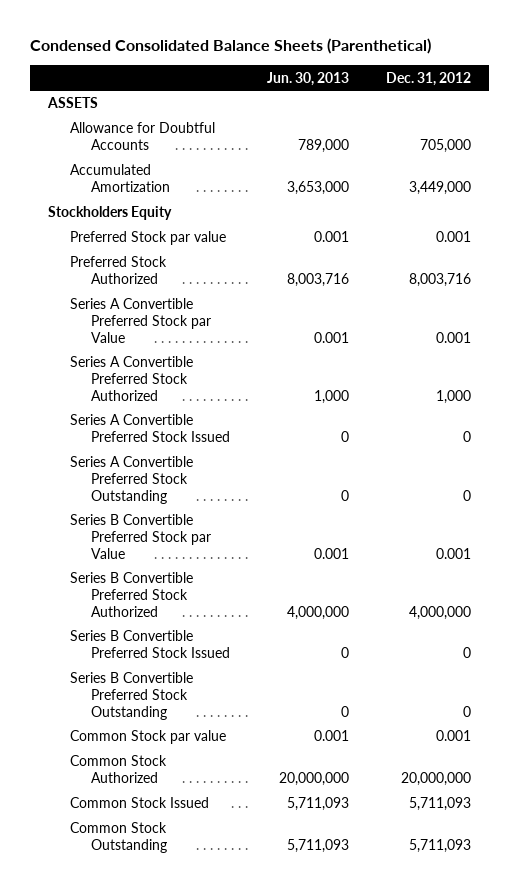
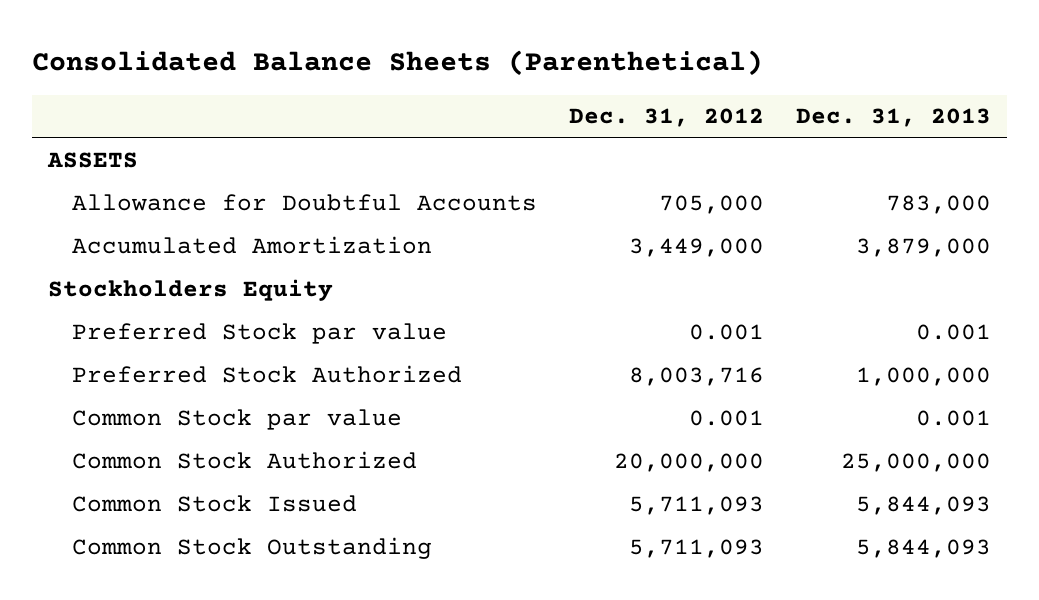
[29,38,431,55] Condensed Consolidated Balance Sheets (Parenthetical) -> [31,49,763,76] Consolidated Balance Sheets (Parenthetical)
[266,71,349,86] Jun. 30, 2013 -> none
none -> [796,108,992,128] Dec. 31, 2013
[69,298,211,343] Series A Convertible Preferred Stock par Value -> none
[69,356,193,401] Series A Convertible Preferred Stock Authorized -> none
[69,414,230,443] Series A Convertible Preferred Stock Issued -> none
[69,456,193,504] Series A Convertible Preferred Stock Outstanding -> none
[69,514,211,559] Series B Convertible Preferred Stock par Value -> none
[69,572,193,617] Series B Convertible Preferred Stock Authorized -> none
[69,630,230,659] Series B Convertible Preferred Stock Issued -> none
[69,672,193,720] Series B Convertible Preferred Stock Outstanding -> none

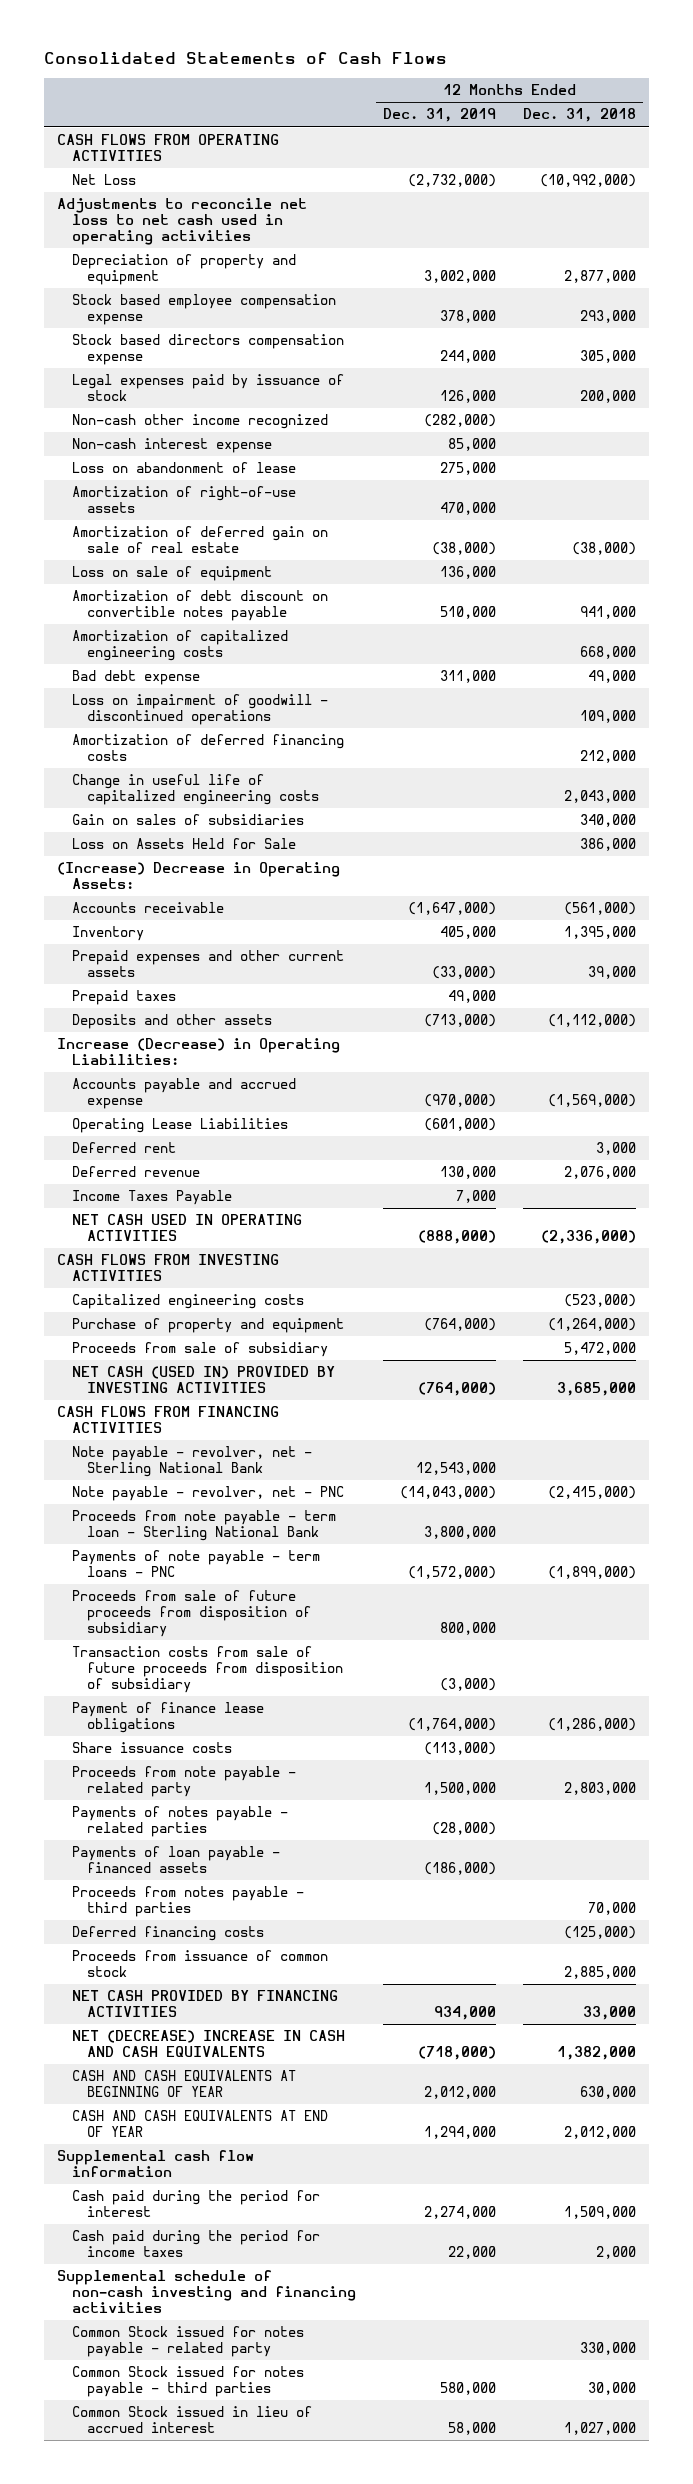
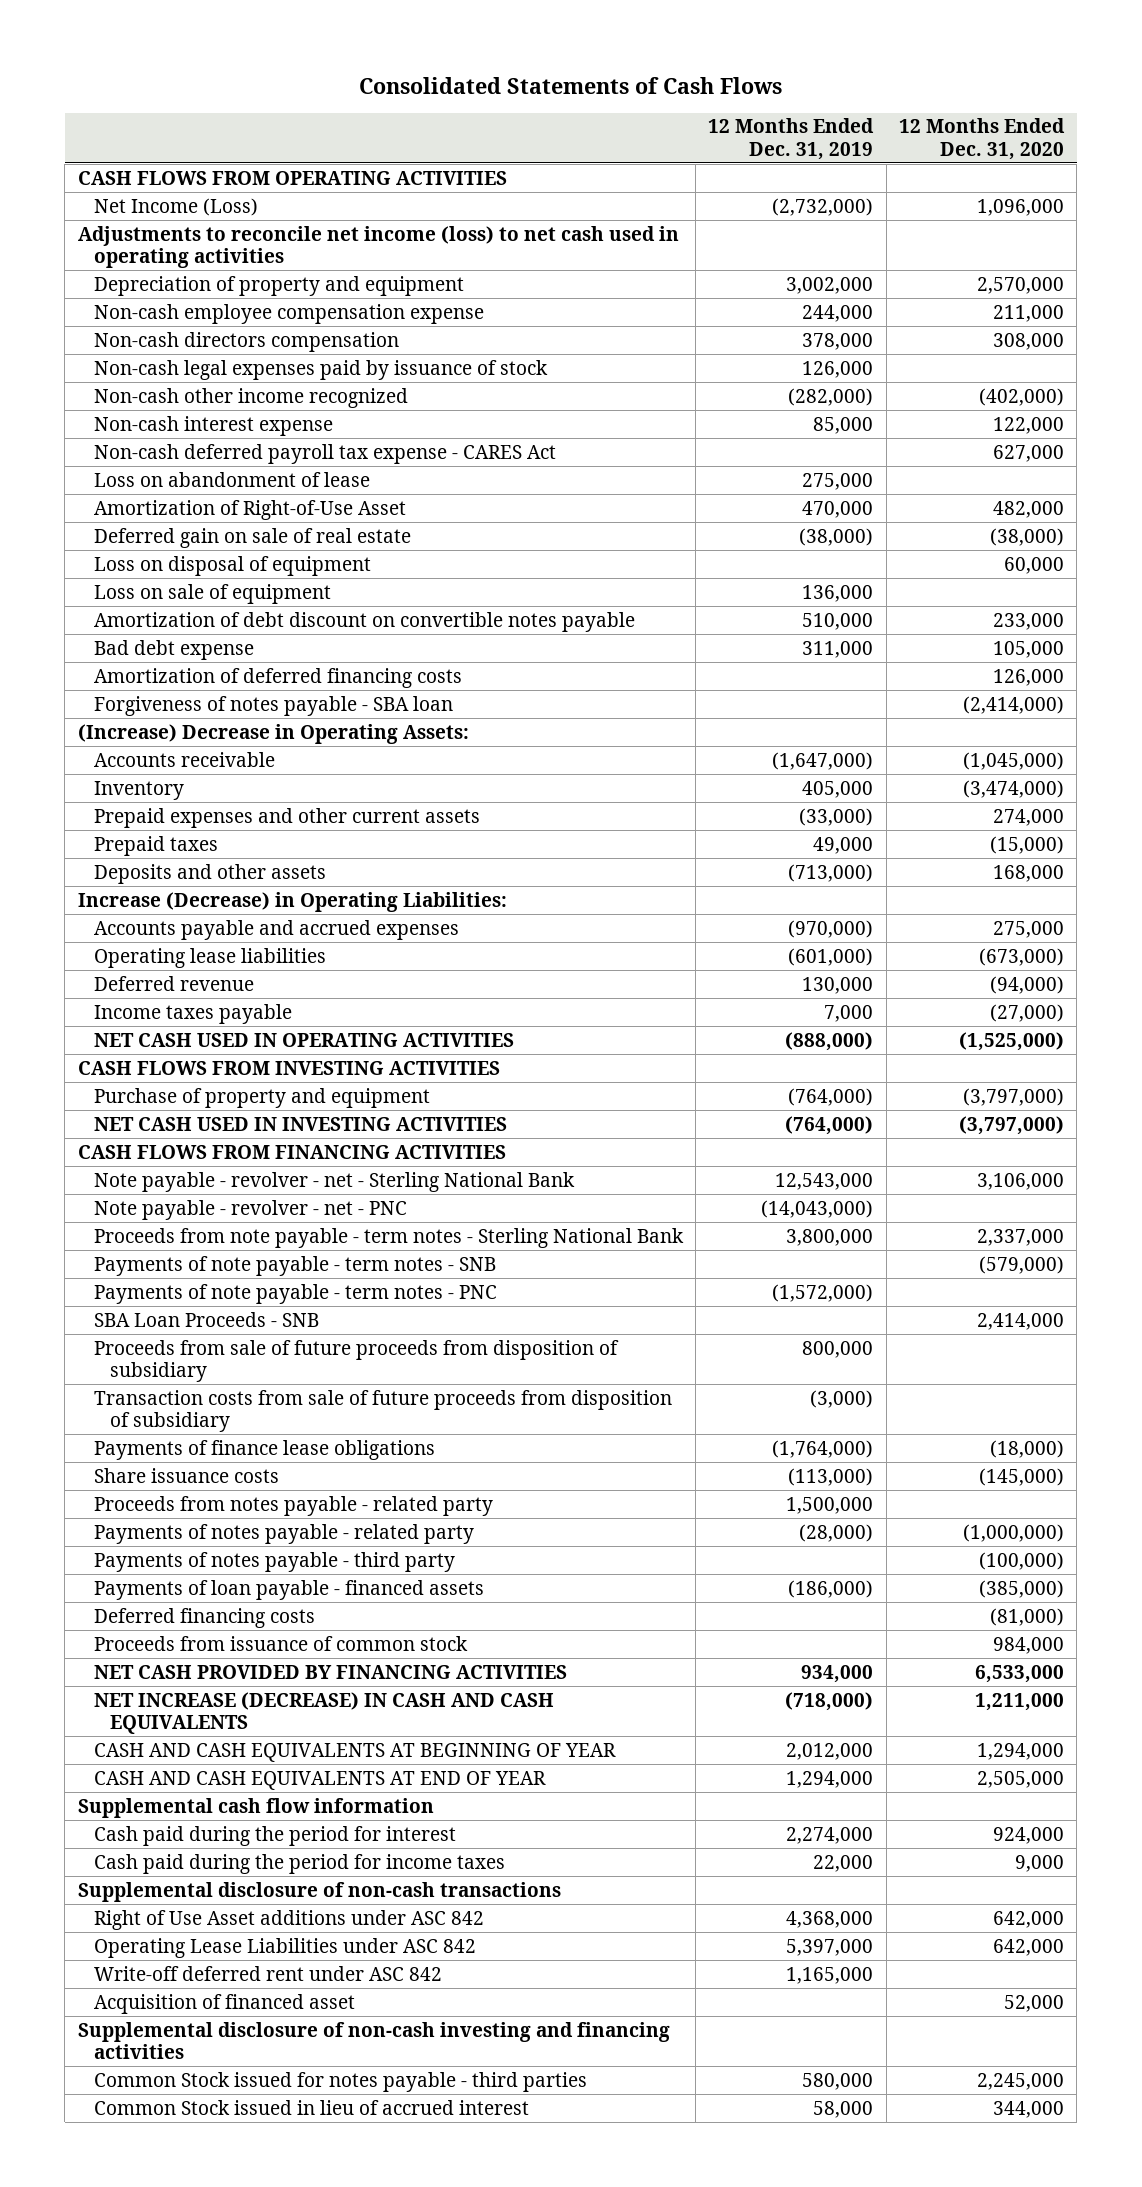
[523,108,637,123] Dec. 31, 2018 -> none
none -> [899,118,1066,160] 12 Months Ended Dec. 31, 2020
[72,174,137,186] Net Loss -> [93,197,258,216] Net Income (Loss)
[57,198,308,245] Adjustments to reconcile net loss to net cash used in operating activities -> [77,225,679,268] Adjustments to reconcile net income (loss) to net cash used in operating activities
[72,294,337,326] Stock based employee compensation expense -> [93,303,484,324] Non-cash employee compensation expense
[440,310,497,324] 378,000 -> [802,304,874,322] 244,000
[72,334,345,366] Stock based directors compensation expense -> [93,331,399,352] Non-cash directors compensation
[440,350,497,364] 244,000 -> [802,332,874,350] 378,000
[72,374,345,402] Legal expenses paid by issuance of stock -> [93,359,548,380] Non-cash legal expenses paid by issuance of stock
none -> [93,443,556,464] Non-cash deferred payroll tax expense - CARES Act
[72,486,297,514] Amortization of right-of-use assets -> [93,499,406,520] Amortization of Right-of-Use Asset
[72,526,329,554] Amortization of deferred gain on sale of real estate -> [93,527,411,548] Deferred gain on sale of real estate
none -> [93,555,371,576] Loss on disposal of equipment
[72,630,289,662] Amortization of capitalized engineering costs -> none
[72,694,329,726] Loss on impairment of goodwill - discontinued operations -> none
[72,774,319,806] Change in useful life of capitalized engineering costs -> none
[72,814,305,826] Gain on sales of subsidiaries -> none
[72,838,297,850] Loss on Assets Held for Sale -> none
none -> [93,695,453,716] Forgiveness of notes payable - SBA loan
[72,1142,177,1154] Deferred rent -> none
[72,1078,297,1110] Accounts payable and accrued expense -> [93,919,459,940] Accounts payable and accrued expenses
[72,1118,289,1134] Operating Lease Liabilities -> [93,947,326,968] Operating lease liabilities
[72,1190,233,1206] Income Taxes Payable -> [93,1003,292,1024] Income taxes payable
[72,1294,305,1310] Capitalized engineering costs -> none
[72,1342,329,1358] Proceeds from sale of subsidiary -> none
[72,1366,336,1394] NET CASH (USED IN) PROVIDED BY INVESTING ACTIVITIES -> [93,1116,507,1131] NET CASH USED IN INVESTING ACTIVITIES
[72,1446,313,1478] Note payable - revolver, net - Sterling National Bank -> [93,1171,575,1192] Note payable - revolver - net - Sterling National Bank
[72,1486,345,1502] Note payable - revolver, net - PNC -> [93,1199,407,1220] Note payable - revolver - net - PNC
[72,1510,337,1542] Proceeds from note payable - term loan - Sterling National Bank -> [93,1227,684,1248] Proceeds from note payable - term notes - Sterling National Bank
none -> [93,1255,496,1276] Payments of note payable - term notes - SNB
[72,1550,321,1578] Payments of note payable - term loans - PNC -> [93,1283,497,1304] Payments of note payable - term notes - PNC
none -> [93,1311,319,1327] SBA Loan Proceeds - SNB
[72,1702,265,1734] Payment of finance lease obligations -> [93,1439,435,1460] Payments of finance lease obligations
[72,1766,297,1798] Proceeds from note payable - related party -> [93,1495,493,1516] Proceeds from notes payable - related party
[72,1806,289,1838] Payments of notes payable - related parties -> [93,1523,474,1544] Payments of notes payable - related party
none -> [93,1551,455,1572] Payments of notes payable - third party
[72,1886,305,1918] Proceeds from notes payable - third parties -> none
[72,2030,346,2058] NET (DECREASE) INCREASE IN CASH AND CASH EQUIVALENTS -> [93,1691,554,1734] NET INCREASE (DECREASE) IN CASH AND CASH EQUIVALENTS
[72,2326,305,2358] Common Stock issued for notes payable - related party -> none
[57,2270,357,2313] Supplemental schedule of non-cash investing and financing activities -> [77,1881,561,1902] Supplemental disclosure of non-cash transactions
none -> [93,1909,484,1930] Right of Use Asset additions under ASC 842
none -> [93,1937,476,1958] Operating Lease Liabilities under ASC 842
none -> [93,1965,442,1981] Write-off deferred rent under ASC 842
none -> [93,1993,355,2014] Acquisition of financed asset
none -> [77,2021,670,2059] Supplemental disclosure of non-cash investing and financing activities

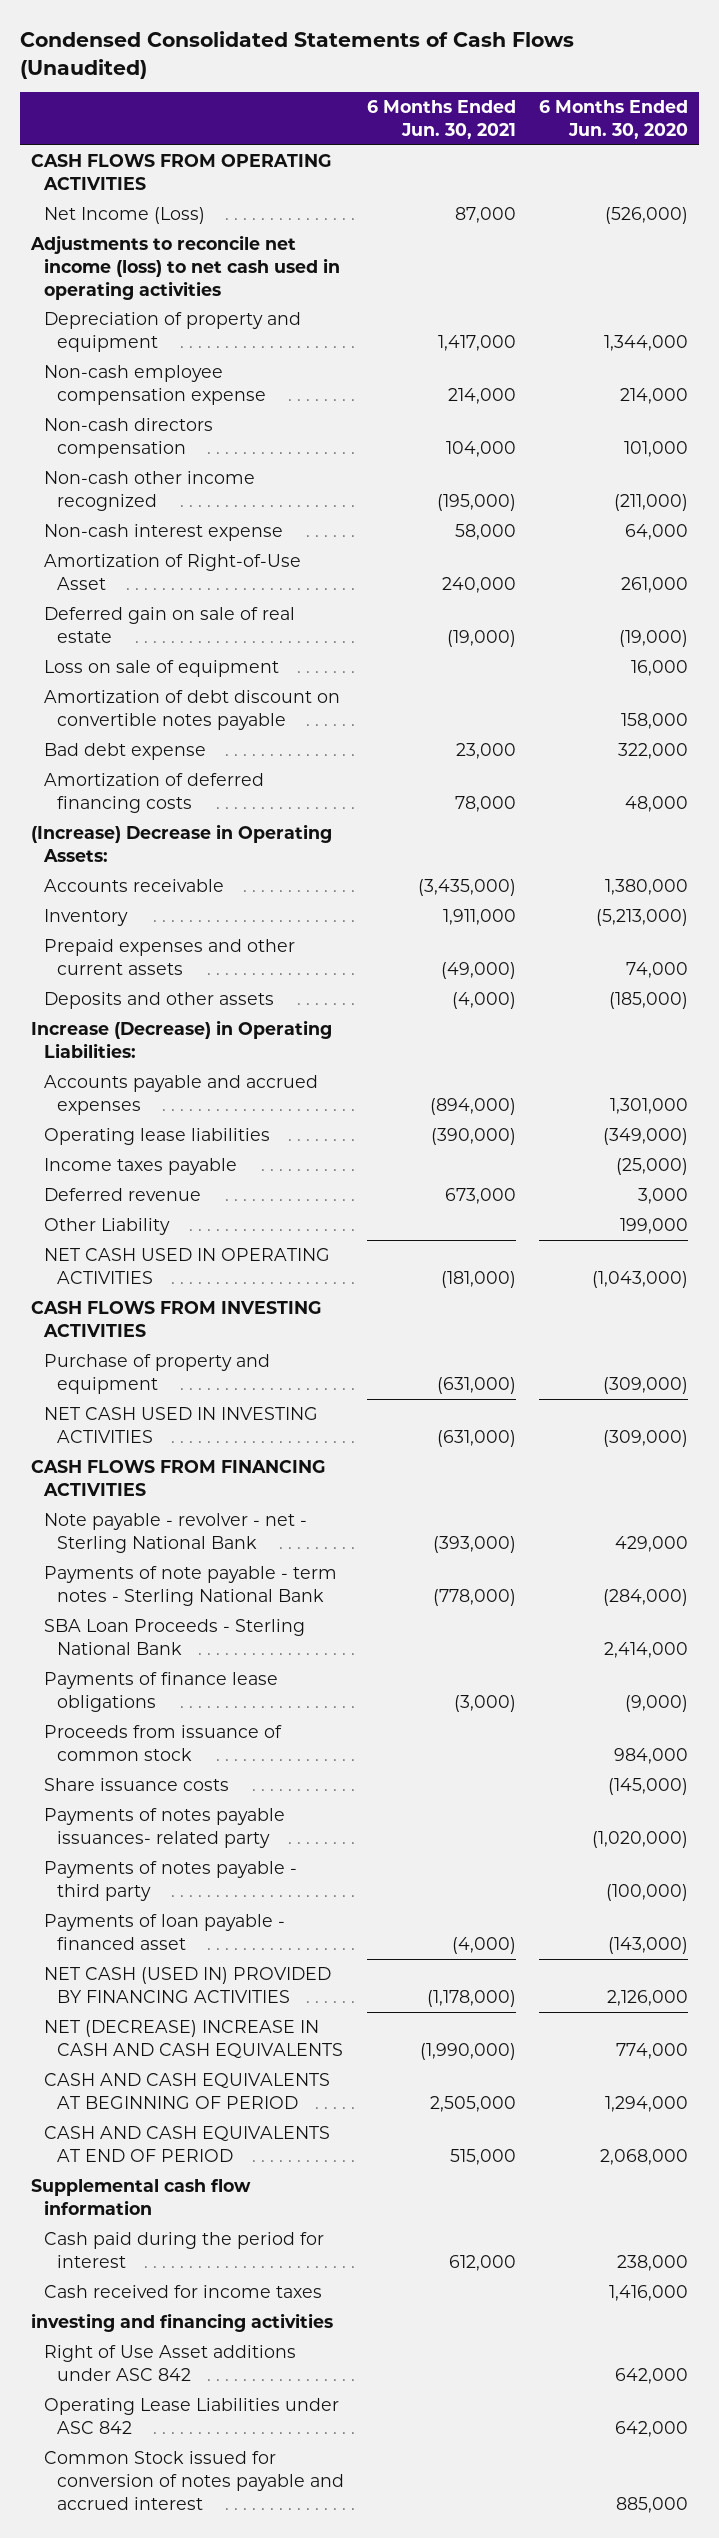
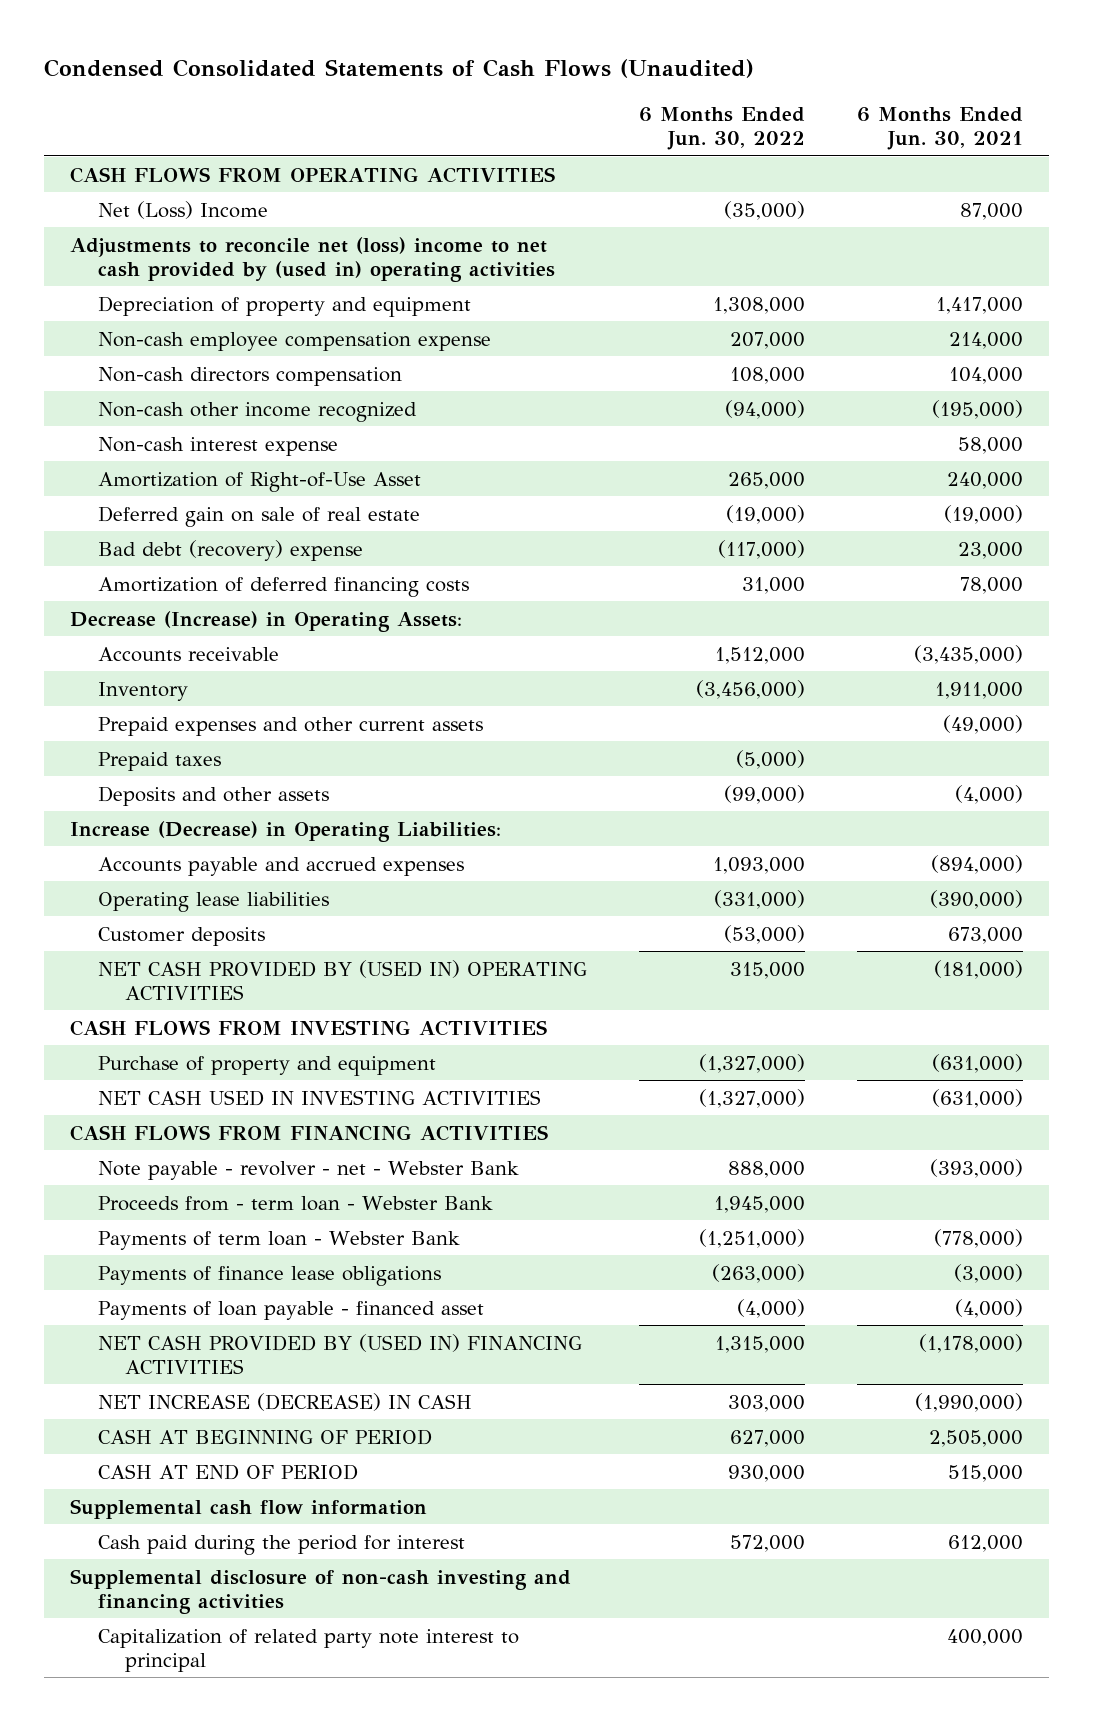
[538,100,688,140] 6 Months Ended Jun. 30, 2020 -> none
none -> [638,106,805,151] 6 Months Ended Jun. 30, 2022
[44,207,206,225] Net Income (Loss) -> [97,200,268,219] Net (Loss) Income
[30,235,341,300] Adjustments to reconcile net income (loss) to net cash used in operating activities -> [69,236,555,282] Adjustments to reconcile net (loss) income to net cash provided by (used in) operating activities
[44,660,280,678] Loss on sale of equipment -> none
[44,690,341,730] Amortization of debt discount on convertible notes payable -> none
[44,743,207,761] Bad debt expense -> [97,539,363,561] Bad debt (recovery) expense
[31,824,333,862] (Increase) Decrease in Operating Assets: -> [69,610,462,632] Decrease (Increase) in Operating Assets:
none -> [97,751,221,771] Prepaid taxes
[44,1158,238,1176] Income taxes payable -> none
[44,1218,171,1236] Other Liability -> none
[44,1188,202,1202] Deferred revenue -> [97,926,265,946] Customer deposits
[44,1248,331,1284] NET CASH USED IN OPERATING ACTIVITIES -> [97,959,587,1000] NET CASH PROVIDED BY (USED IN) OPERATING ACTIVITIES
[44,1619,306,1655] SBA Loan Proceeds - Sterling National Bank -> none
[44,1513,308,1553] Note payable - revolver - net - Sterling National Bank -> [97,1160,519,1180] Note payable - revolver - net - Webster Bank
none -> [97,1195,493,1211] Proceeds from - term loan - Webster Bank
[44,1566,338,1606] Payments of note payable - term notes - Sterling National Bank -> [97,1230,460,1250] Payments of term loan - Webster Bank
[44,1725,283,1761] Proceeds from issuance of common stock -> none
[44,1778,230,1792] Share issuance costs -> none
[44,1808,286,1848] Payments of notes payable issuances- related party -> none
[44,1861,298,1901] Payments of notes payable - third party -> none
[44,1967,332,2003] NET CASH (USED IN) PROVIDED BY FINANCING ACTIVITIES -> [97,1333,582,1374] NET CASH PROVIDED BY (USED IN) FINANCING ACTIVITIES
[44,2020,344,2059] NET (DECREASE) INCREASE IN CASH AND CASH EQUIVALENTS -> [97,1392,472,1411] NET INCREASE (DECREASE) IN CASH
[44,2073,331,2109] CASH AND CASH EQUIVALENTS AT BEGINNING OF PERIOD -> [97,1428,432,1445] CASH AT BEGINNING OF PERIOD
[44,2126,331,2162] CASH AND CASH EQUIVALENTS AT END OF PERIOD -> [97,1463,358,1480] CASH AT END OF PERIOD
[44,2285,323,2299] Cash received for income taxes -> none
[31,2313,334,2333] investing and financing activities -> none
[44,2345,297,2381] Right of Use Asset additions under ASC 842 -> none
[44,2398,340,2434] Operating Lease Liabilities under ASC 842 -> none
[44,2451,345,2510] Common Stock issued for conversion of notes payable and accrued interest -> none
none -> [69,1568,571,1614] Supplemental disclosure of non-cash investing and financing activities
none -> [97,1628,519,1672] Capitalization of related party note interest to principal

